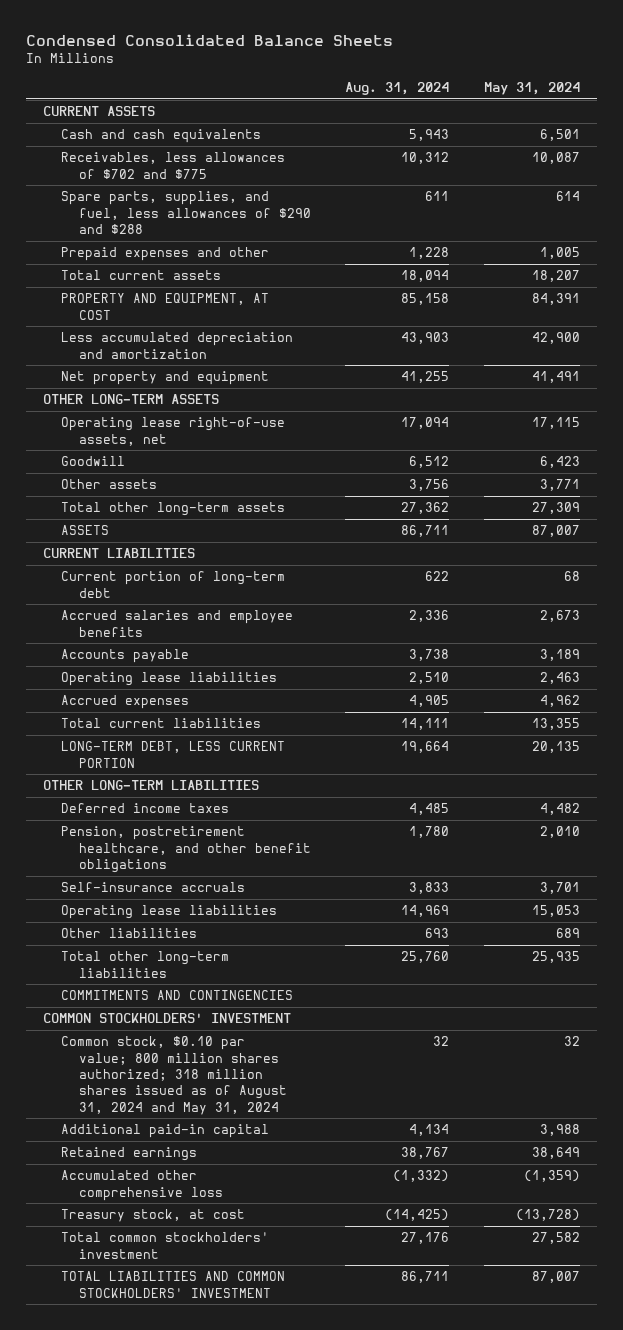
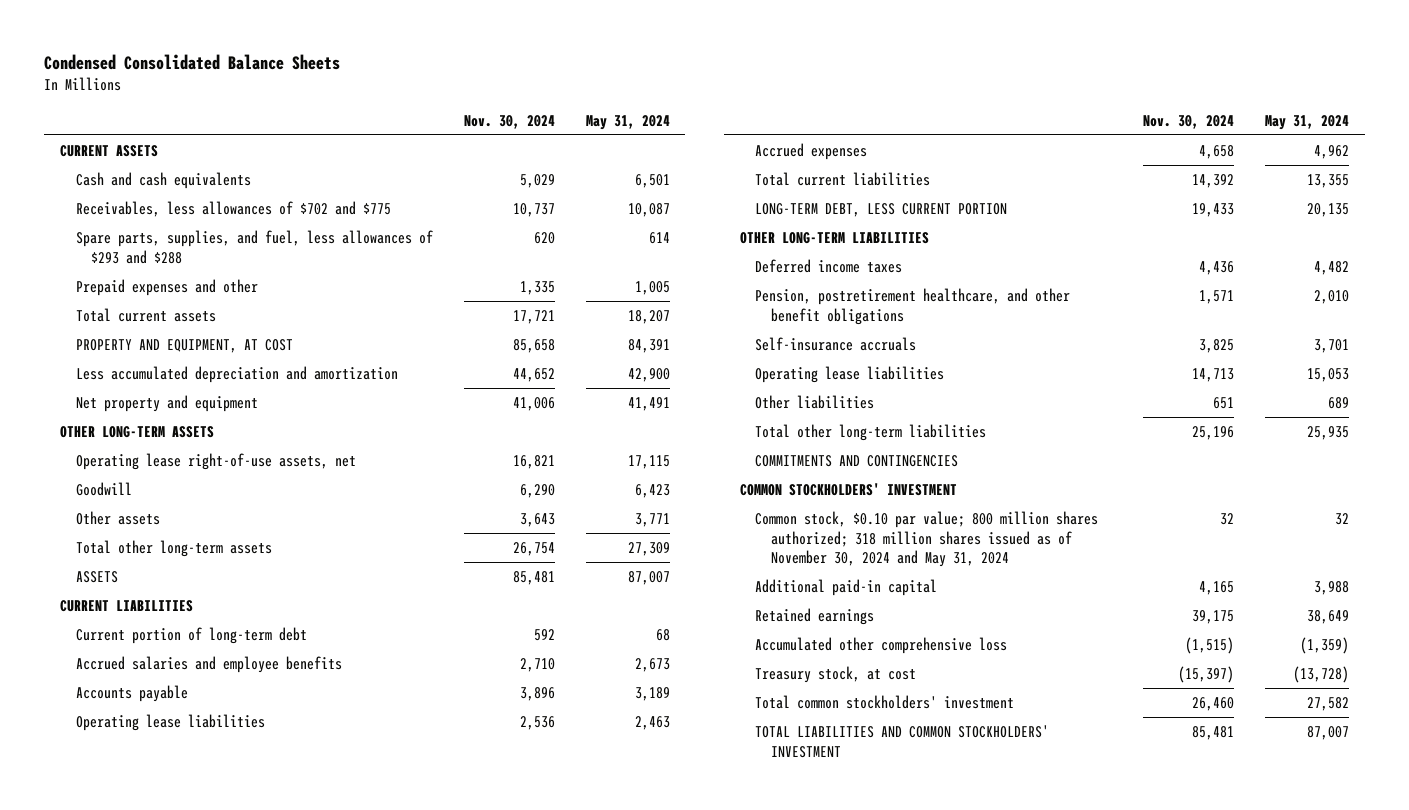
[345,82,450,96] Aug. 31, 2024 -> none
none -> [463,114,555,129] Nov. 30, 2024
[60,191,311,234] Spare parts, supplies, and fuel, less allowances of $290 and $288 -> [75,230,433,264] Spare parts, supplies, and fuel, less allowances of $293 and $288
[60,1036,287,1115] Common stock, $0.10 par value; 800 million shares authorized; 318 million shares issued as of August 31, 2024 and May 31, 2024 -> [755,511,1099,567] Common stock, $0.10 par value; 800 million shares authorized; 318 million shares issued as of November 30, 2024 and May 31, 2024

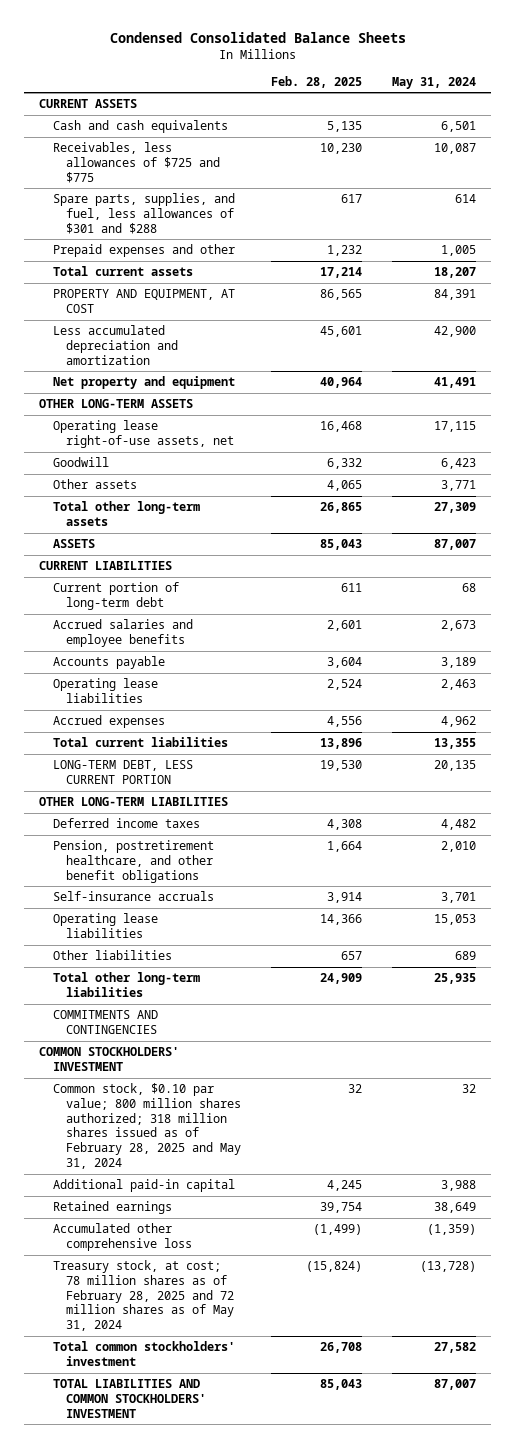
[463,114,555,129] Nov. 30, 2024 -> none
none -> [271,75,363,88] Feb. 28, 2025
[75,201,391,218] Receivables, less allowances of $702 and $775 -> [52,142,221,183] Receivables, less allowances of $725 and $775
[75,230,433,264] Spare parts, supplies, and fuel, less allowances of $293 and $288 -> [52,193,235,234] Spare parts, supplies, and fuel, less allowances of $301 and $288
[755,511,1099,567] Common stock, $0.10 par value; 800 million shares authorized; 318 million shares issued as of November 30, 2024 and May 31, 2024 -> [52,1083,242,1169] Common stock, $0.10 par value; 800 million shares authorized; 318 million shares issued as of February 28, 2025 and May 31, 2024
[755,666,917,684] Treasury stock, at cost -> [52,1260,235,1332] Treasury stock, at cost; 78 million shares as of February 28, 2025 and 72 million shares as of May 31, 2024

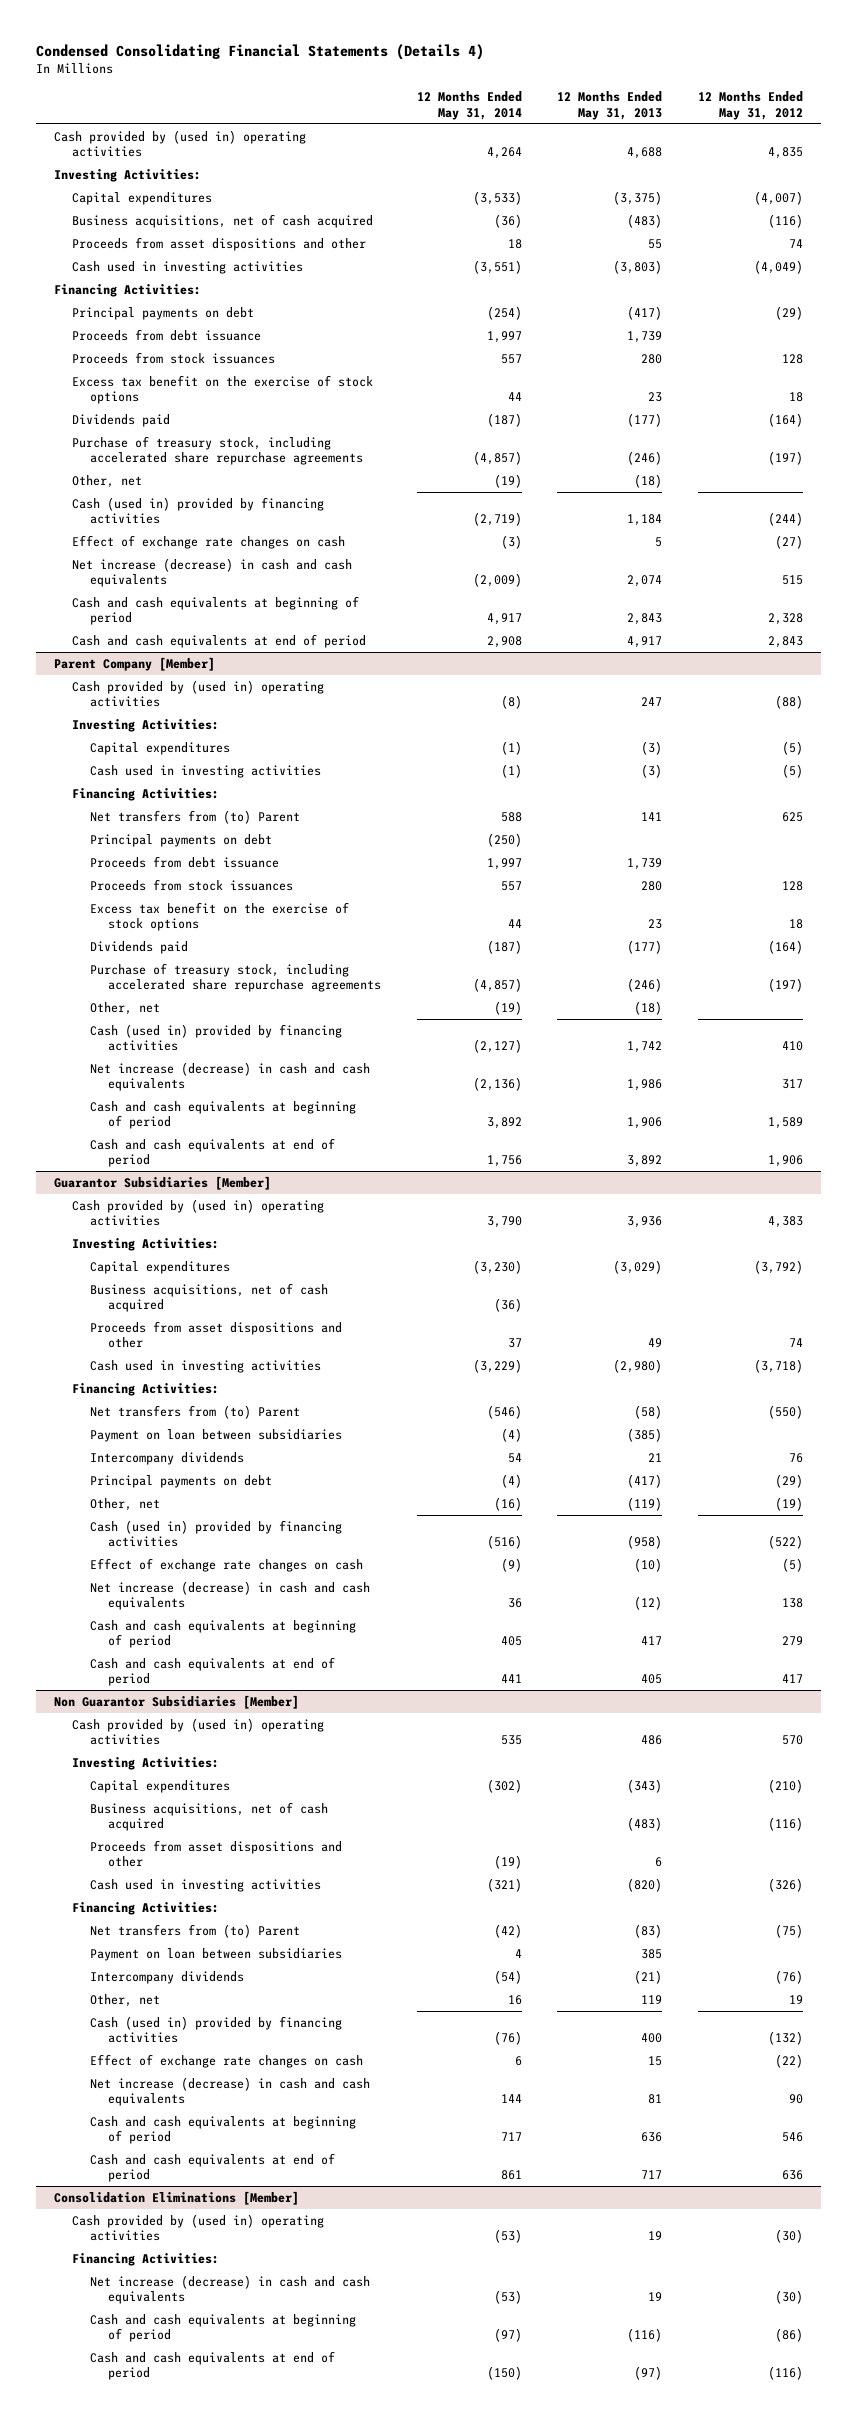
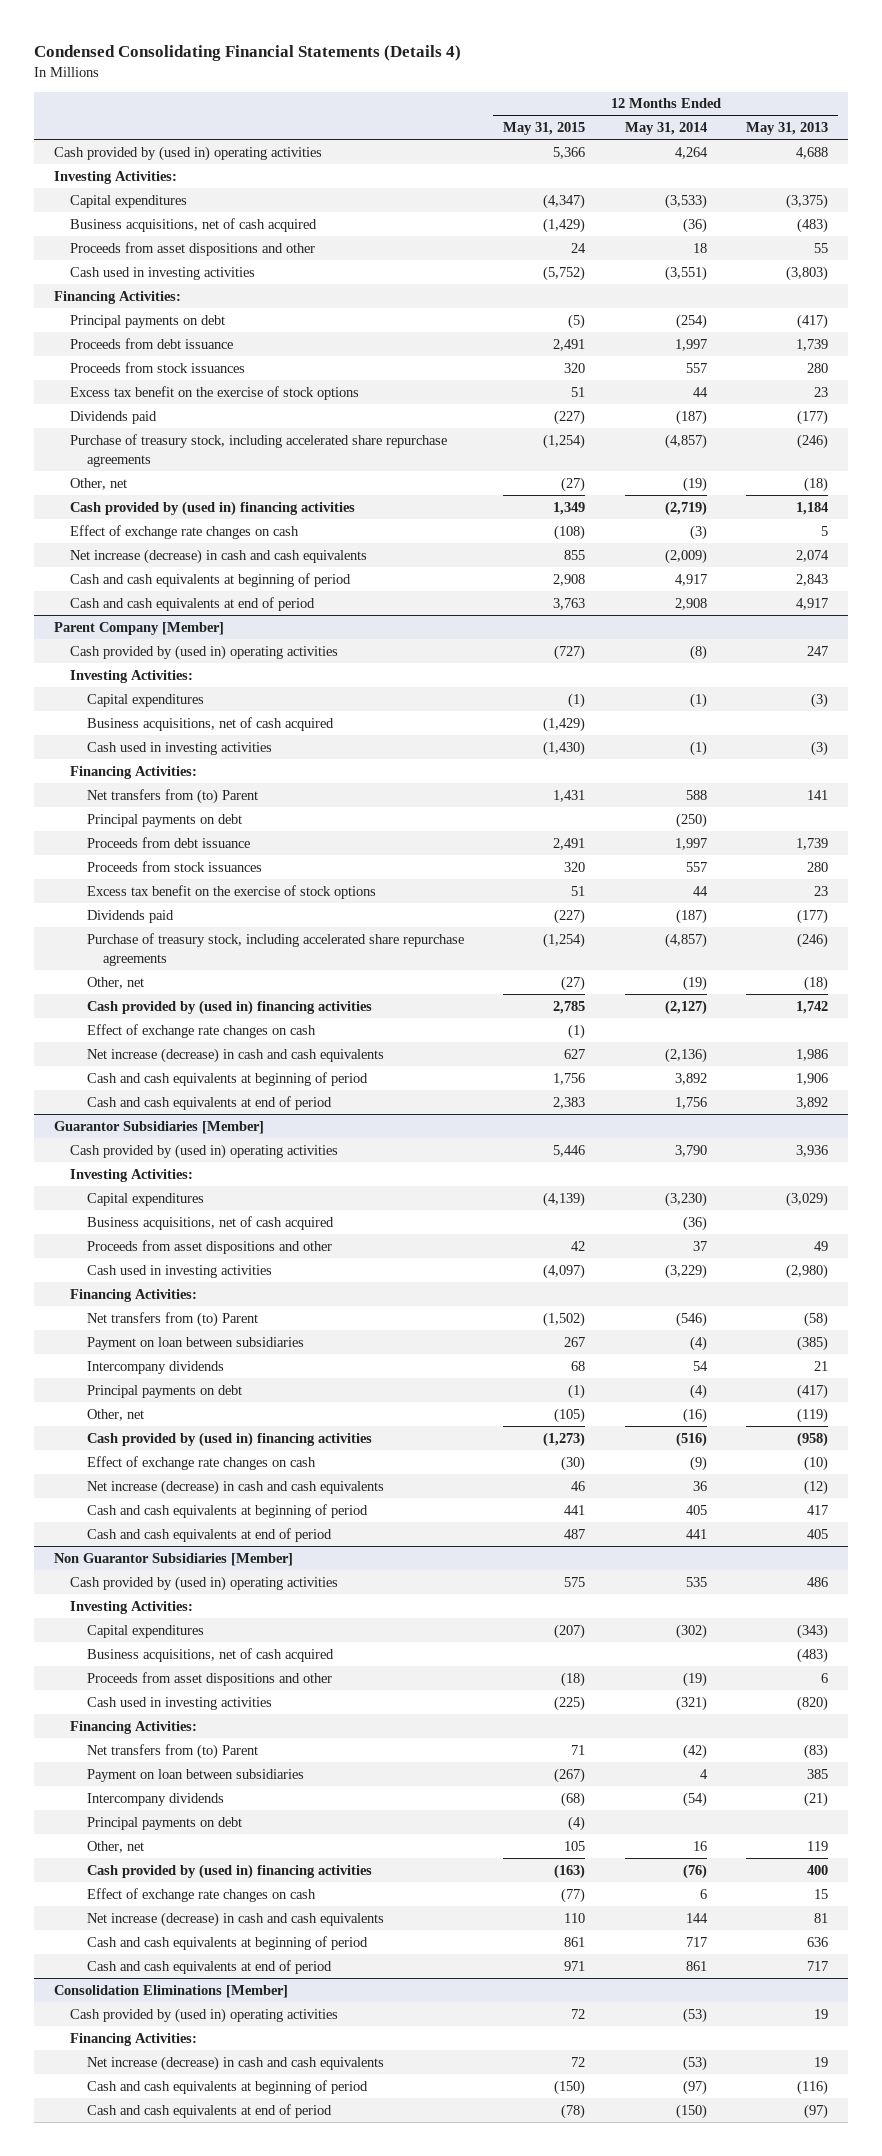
[697,91,803,120] 12 Months Ended May 31, 2012 -> none
none -> [503,122,586,136] May 31, 2015
[71,496,324,525] Cash (used in) provided by financing activities -> [70,500,356,516] Cash provided by (used in) financing activities
none -> [86,716,334,731] Business acquisitions, net of cash acquired
[89,1023,342,1052] Cash (used in) provided by financing activities -> [86,999,372,1015] Cash provided by (used in) financing activities
none -> [86,1023,316,1038] Effect of exchange rate changes on cash
[89,1519,342,1548] Cash (used in) provided by financing activities -> [86,1431,372,1447] Cash provided by (used in) financing activities
none -> [86,1816,242,1830] Principal payments on debt
[89,2015,342,2044] Cash (used in) provided by financing activities -> [86,1863,372,1879] Cash provided by (used in) financing activities

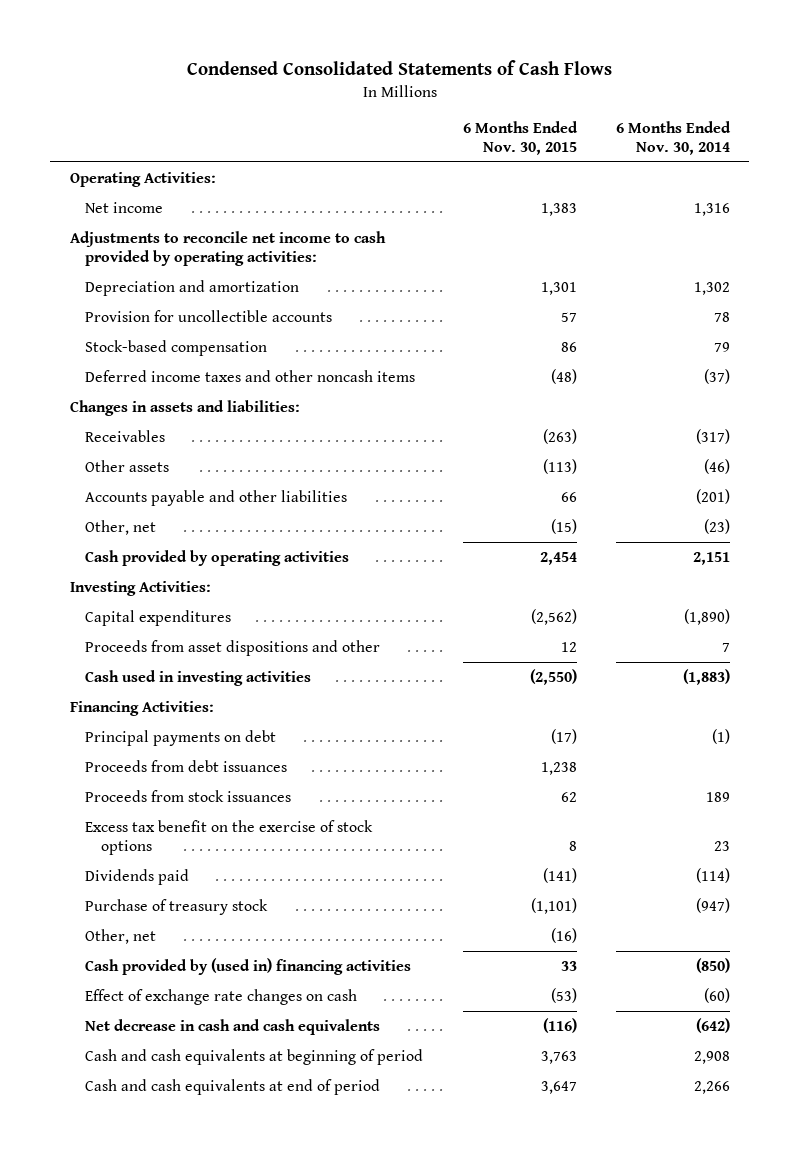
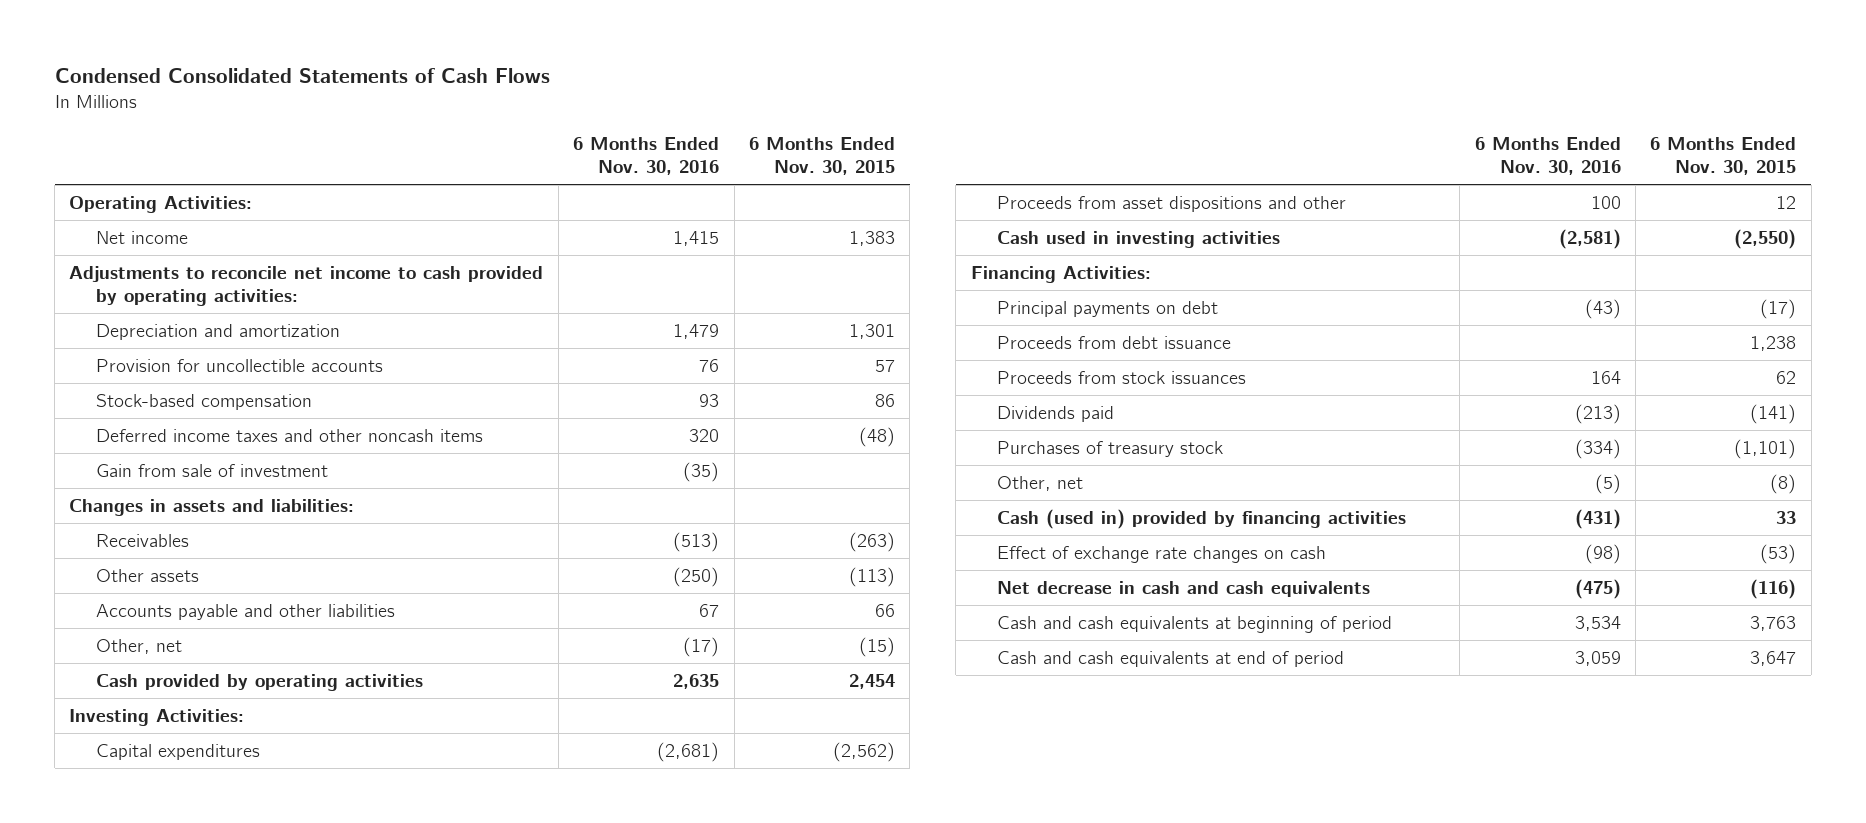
[615,120,731,156] 6 Months Ended Nov. 30, 2014 -> none
none -> [573,136,720,176] 6 Months Ended Nov. 30, 2016
none -> [96,463,329,477] Gain from sale of investment
[85,759,288,772] Proceeds from debt issuances -> [997,335,1232,349] Proceeds from debt issuance
[85,819,374,855] Excess tax benefit on the exercise of stock options -> none
[85,898,269,915] Purchase of treasury stock -> [997,440,1224,457] Purchases of treasury stock
[550,927,577,943] (16) -> [1770,473,1797,494] (8)
[85,957,412,975] Cash provided by (used in) financing activities -> [997,508,1407,529] Cash (used in) provided by financing activities

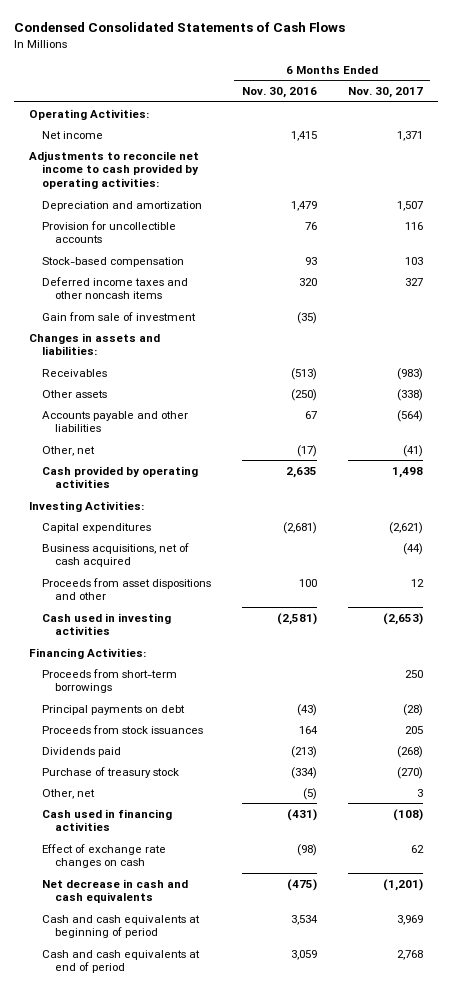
[749,136,896,176] 6 Months Ended Nov. 30, 2015 -> none
none -> [347,87,423,99] Nov. 30, 2017
none -> [42,542,190,568] Business acquisitions, net of cash acquired
none -> [42,668,178,694] Proceeds from short-term borrowings
[997,335,1232,349] Proceeds from debt issuance -> none
[997,440,1224,457] Purchases of treasury stock -> [42,766,180,778] Purchase of treasury stock
[997,508,1407,529] Cash (used in) provided by financing activities -> [42,808,173,832] Cash used in financing activities

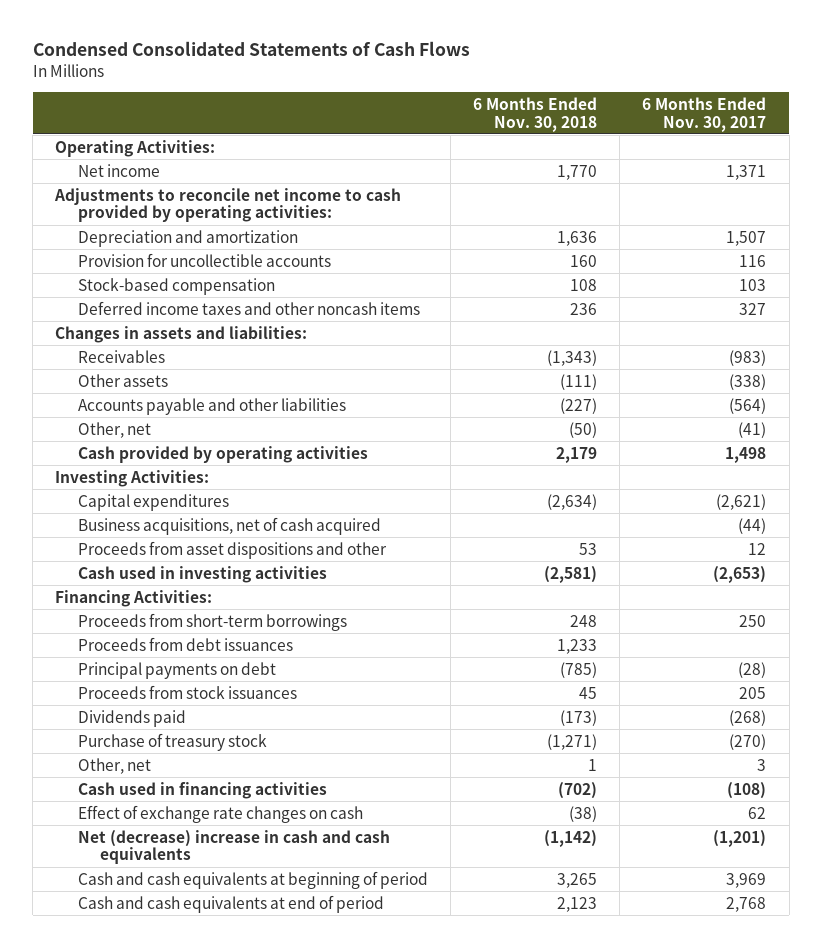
[241,87,317,99] Nov. 30, 2016 -> none
none -> [473,96,598,132] 6 Months Ended Nov. 30, 2018
[42,311,197,321] Gain from sale of investment -> none
none -> [77,636,293,651] Proceeds from debt issuances
[42,878,189,904] Net decrease in cash and cash equivalents -> [77,829,390,865] Net (decrease) increase in cash and cash equivalents

